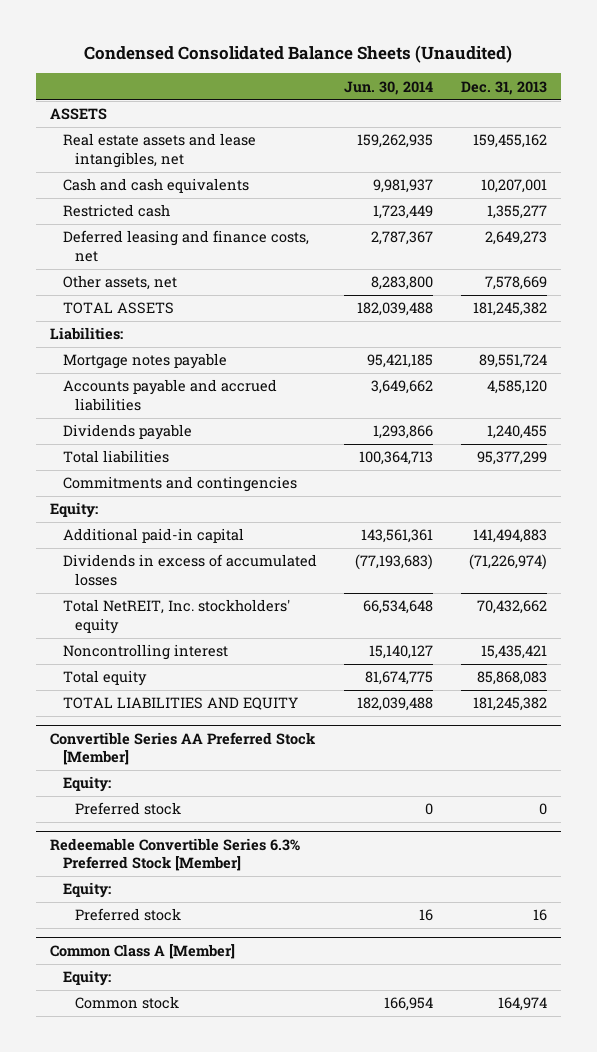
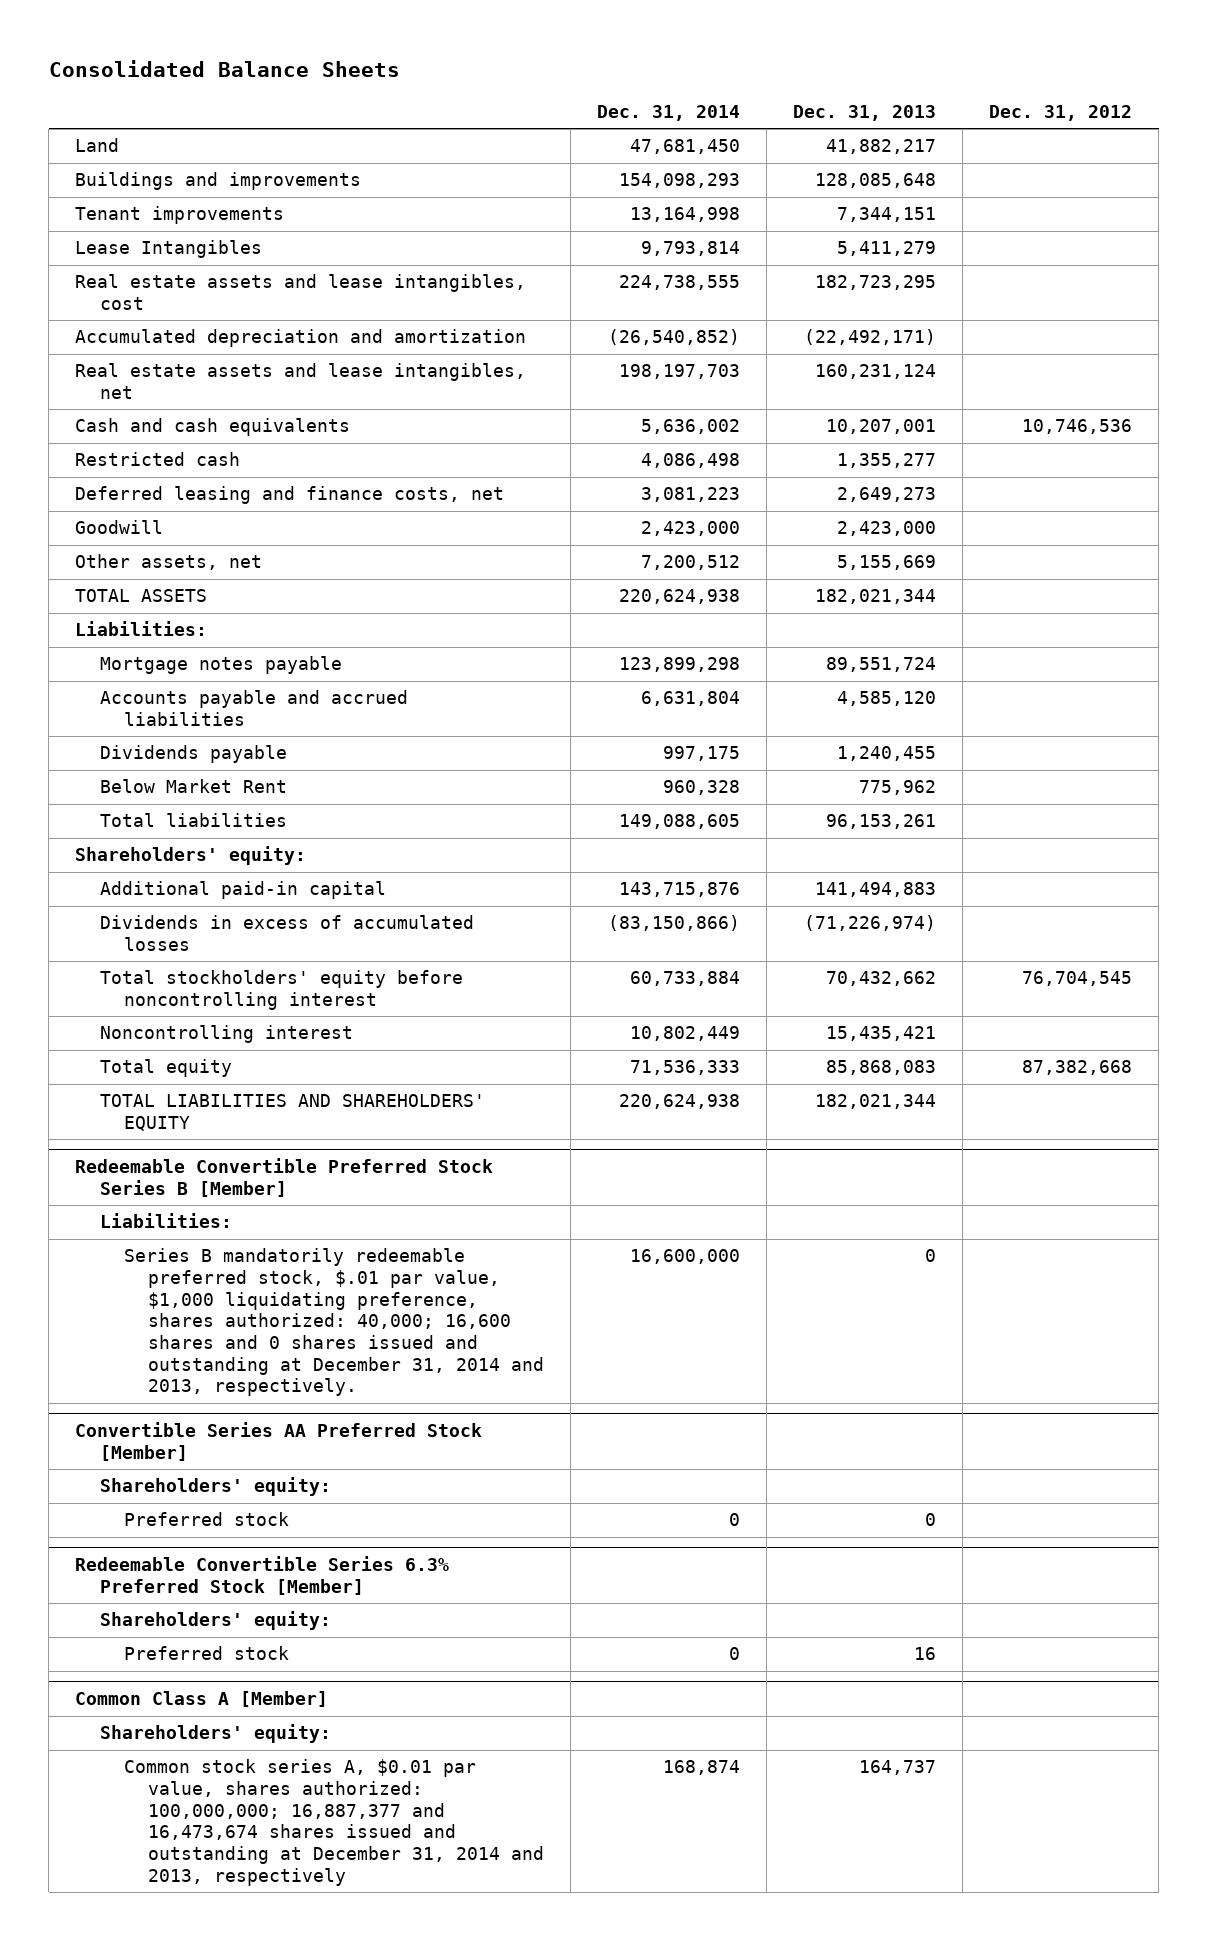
[84,44,513,63] Condensed Consolidated Balance Sheets (Unaudited) -> [48,59,400,77] Consolidated Balance Sheets
[344,80,434,95] Jun. 30, 2014 -> none
none -> [597,104,741,121] Dec. 31, 2014
none -> [989,104,1133,121] Dec. 31, 2012
[50,108,108,121] ASSETS -> none
none -> [75,138,120,153] Land
none -> [75,172,362,191] Buildings and improvements
none -> [75,206,285,225] Tenant improvements
none -> [75,240,263,259] Lease Intangibles
none -> [75,274,527,311] Real estate assets and lease intangibles, cost
none -> [75,329,527,348] Accumulated depreciation and amortization
[472,134,547,149] 159,455,162 -> [815,364,937,380] 160,231,124
none -> [75,520,164,535] Goodwill
[484,276,547,291] 7,578,669 -> [837,555,937,571] 5,155,669
[472,302,547,317] 181,245,382 -> [815,589,937,605] 182,021,344
[62,476,297,493] Commitments and contingencies -> none
none -> [99,779,287,794] Below Market Rent
[476,451,547,466] 95,377,299 -> [826,814,937,830] 96,153,261
[50,502,99,519] Equity: -> [75,846,307,866] Shareholders' equity:
[62,599,290,634] Total NetREIT, Inc. stockholders' equity -> [99,970,463,1011] Total stockholders' equity before noncontrolling interest
[62,697,298,711] TOTAL LIABILITIES AND EQUITY -> [99,1094,485,1132] TOTAL LIABILITIES AND SHAREHOLDERS' EQUITY
[472,697,547,712] 181,245,382 -> [815,1094,937,1110] 182,021,344
none -> [75,1158,494,1197] Redeemable Convertible Preferred Stock Series B [Member]
none -> [99,1213,232,1229] Liabilities:
none -> [123,1248,545,1397] Series B mandatorily redeemable preferred stock, $.01 par value, $1,000 liquidating preference, shares authorized: 40,000; 16,600 shares and 0 shares issued and outstanding at December 31, 2014 and 2013, respectively.
[62,776,111,793] Equity: -> [99,1477,331,1497] Shareholders' equity:
[62,882,111,899] Equity: -> [99,1611,331,1631] Shareholders' equity:
[75,996,180,1010] Common stock -> none
[62,970,111,987] Equity: -> [99,1724,331,1744] Shareholders' equity:
none -> [123,1759,545,1886] Common stock series A, $0.01 par value, shares authorized: 100,000,000; 16,887,377 and 16,473,674 shares issued and outstanding at December 31, 2014 and 2013, respectively

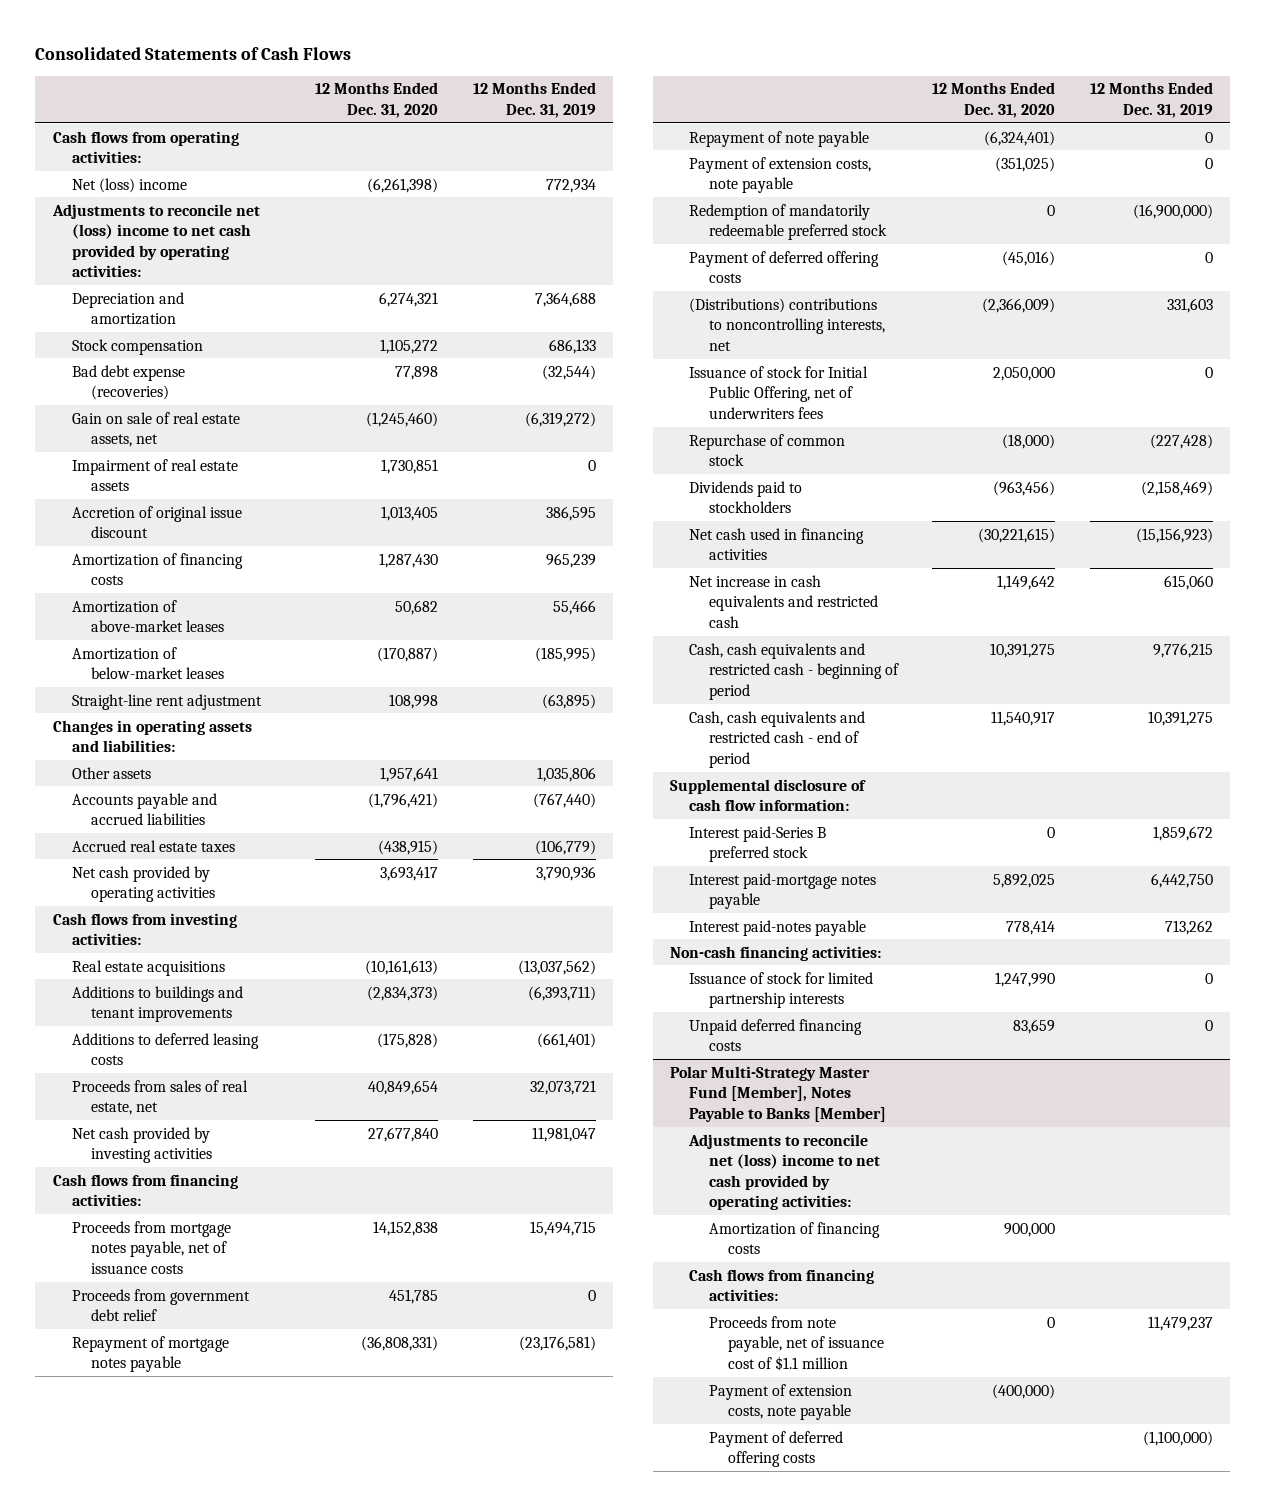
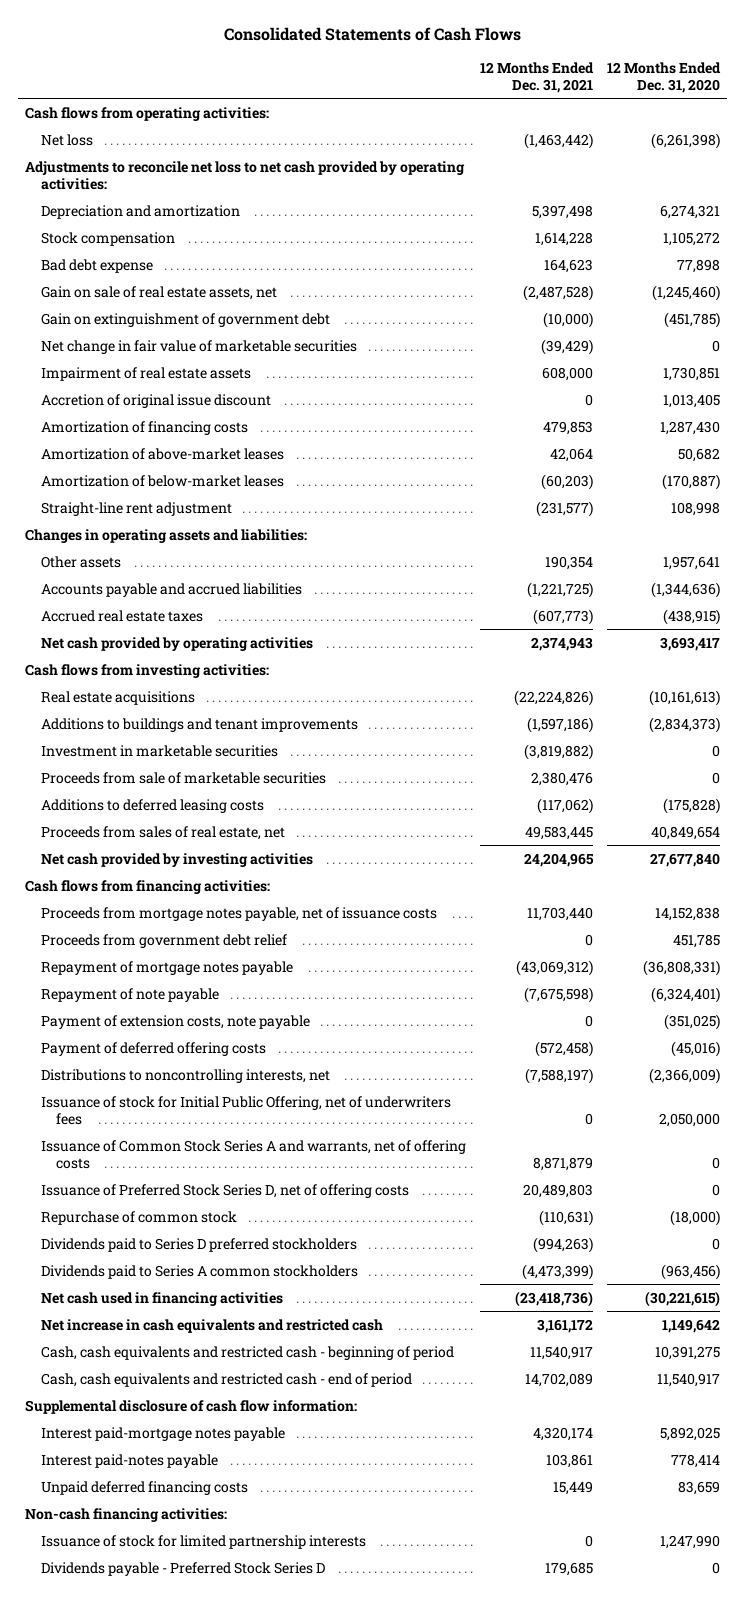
[472,82,596,119] 12 Months Ended Dec. 31, 2019 -> none
none -> [479,61,594,93] 12 Months Ended Dec. 31, 2021
[72,177,188,193] Net (loss) income -> [40,133,93,146] Net loss
[51,203,260,278] Adjustments to reconcile net (loss) income to net cash provided by operating activities: -> [25,160,466,190] Adjustments to reconcile net loss to net cash provided by operating activities:
[72,364,186,401] Bad debt expense (recoveries) -> [40,258,153,273] Bad debt expense
none -> [40,312,330,327] Gain on extinguishment of government debt
none -> [40,339,357,354] Net change in fair value of marketable securities
[368,792,439,808] (1,796,421) -> [650,581,720,598] (1,344,636)
none -> [40,744,278,757] Investment in marketable securities
none -> [40,771,326,784] Proceeds from sale of marketable securities
[689,203,887,241] Redemption of mandatorily redeemable preferred stock -> none
[689,297,885,351] (Distributions) contributions to noncontrolling interests, net -> [40,1068,330,1083] Distributions to noncontrolling interests, net
none -> [40,1139,466,1169] Issuance of Common Stock Series A and warrants, net of offering costs
none -> [40,1183,409,1198] Issuance of Preferred Stock Series D, net of offering costs
none -> [40,1237,357,1252] Dividends paid to Series D preferred stockholders
[689,480,803,514] Dividends paid to stockholders -> [40,1264,358,1279] Dividends paid to Series A common stockholders
[689,825,827,863] Interest paid-Series B preferred stock -> none
[689,1018,863,1052] Unpaid deferred financing costs -> [40,1480,248,1495] Unpaid deferred financing costs
[670,1065,887,1122] Polar Multi-Strategy Master Fund [Member], Notes Payable to Banks [Member] -> none
[688,1133,880,1211] Adjustments to reconcile net (loss) income to net cash provided by operating activities: -> none
[708,1221,880,1255] Amortization of financing costs -> none
[689,1268,875,1302] Cash flows from financing activities: -> none
[708,1315,885,1371] Proceeds from note payable, net of issuance cost of $1.1 million -> none
[708,1383,852,1421] Payment of extension costs, note payable -> none
[708,1430,843,1468] Payment of deferred offering costs -> none
none -> [40,1561,325,1576] Dividends payable - Preferred Stock Series D

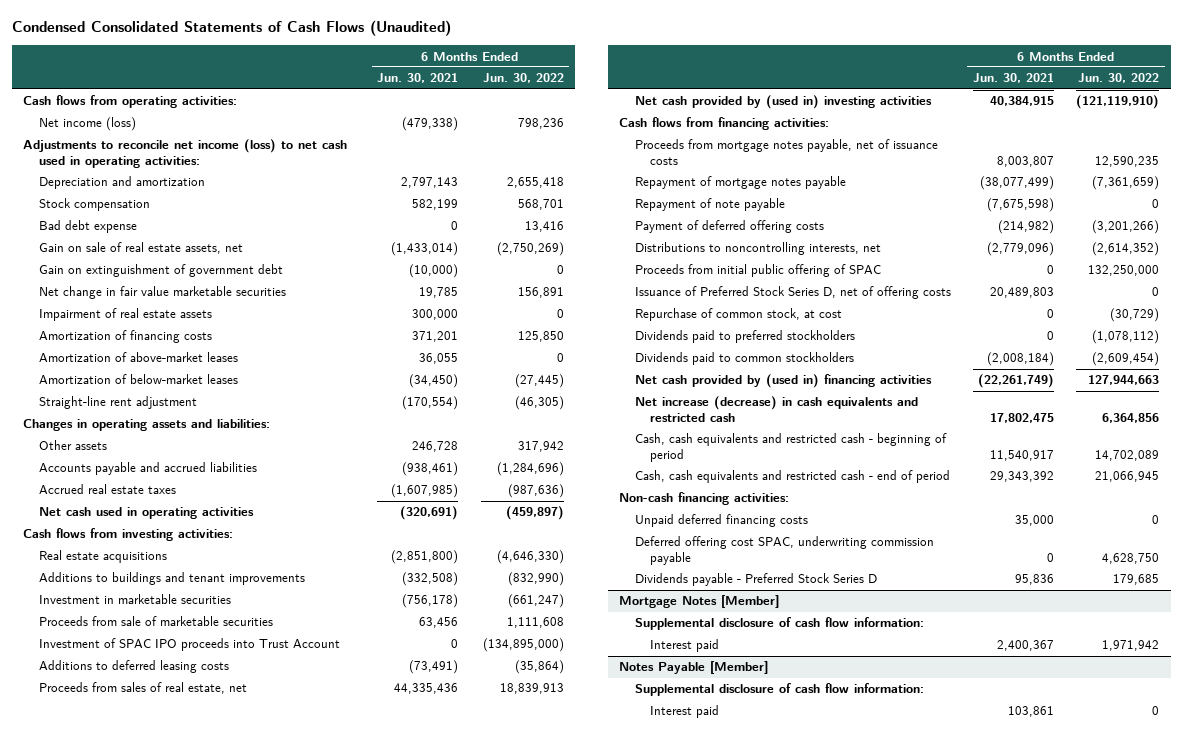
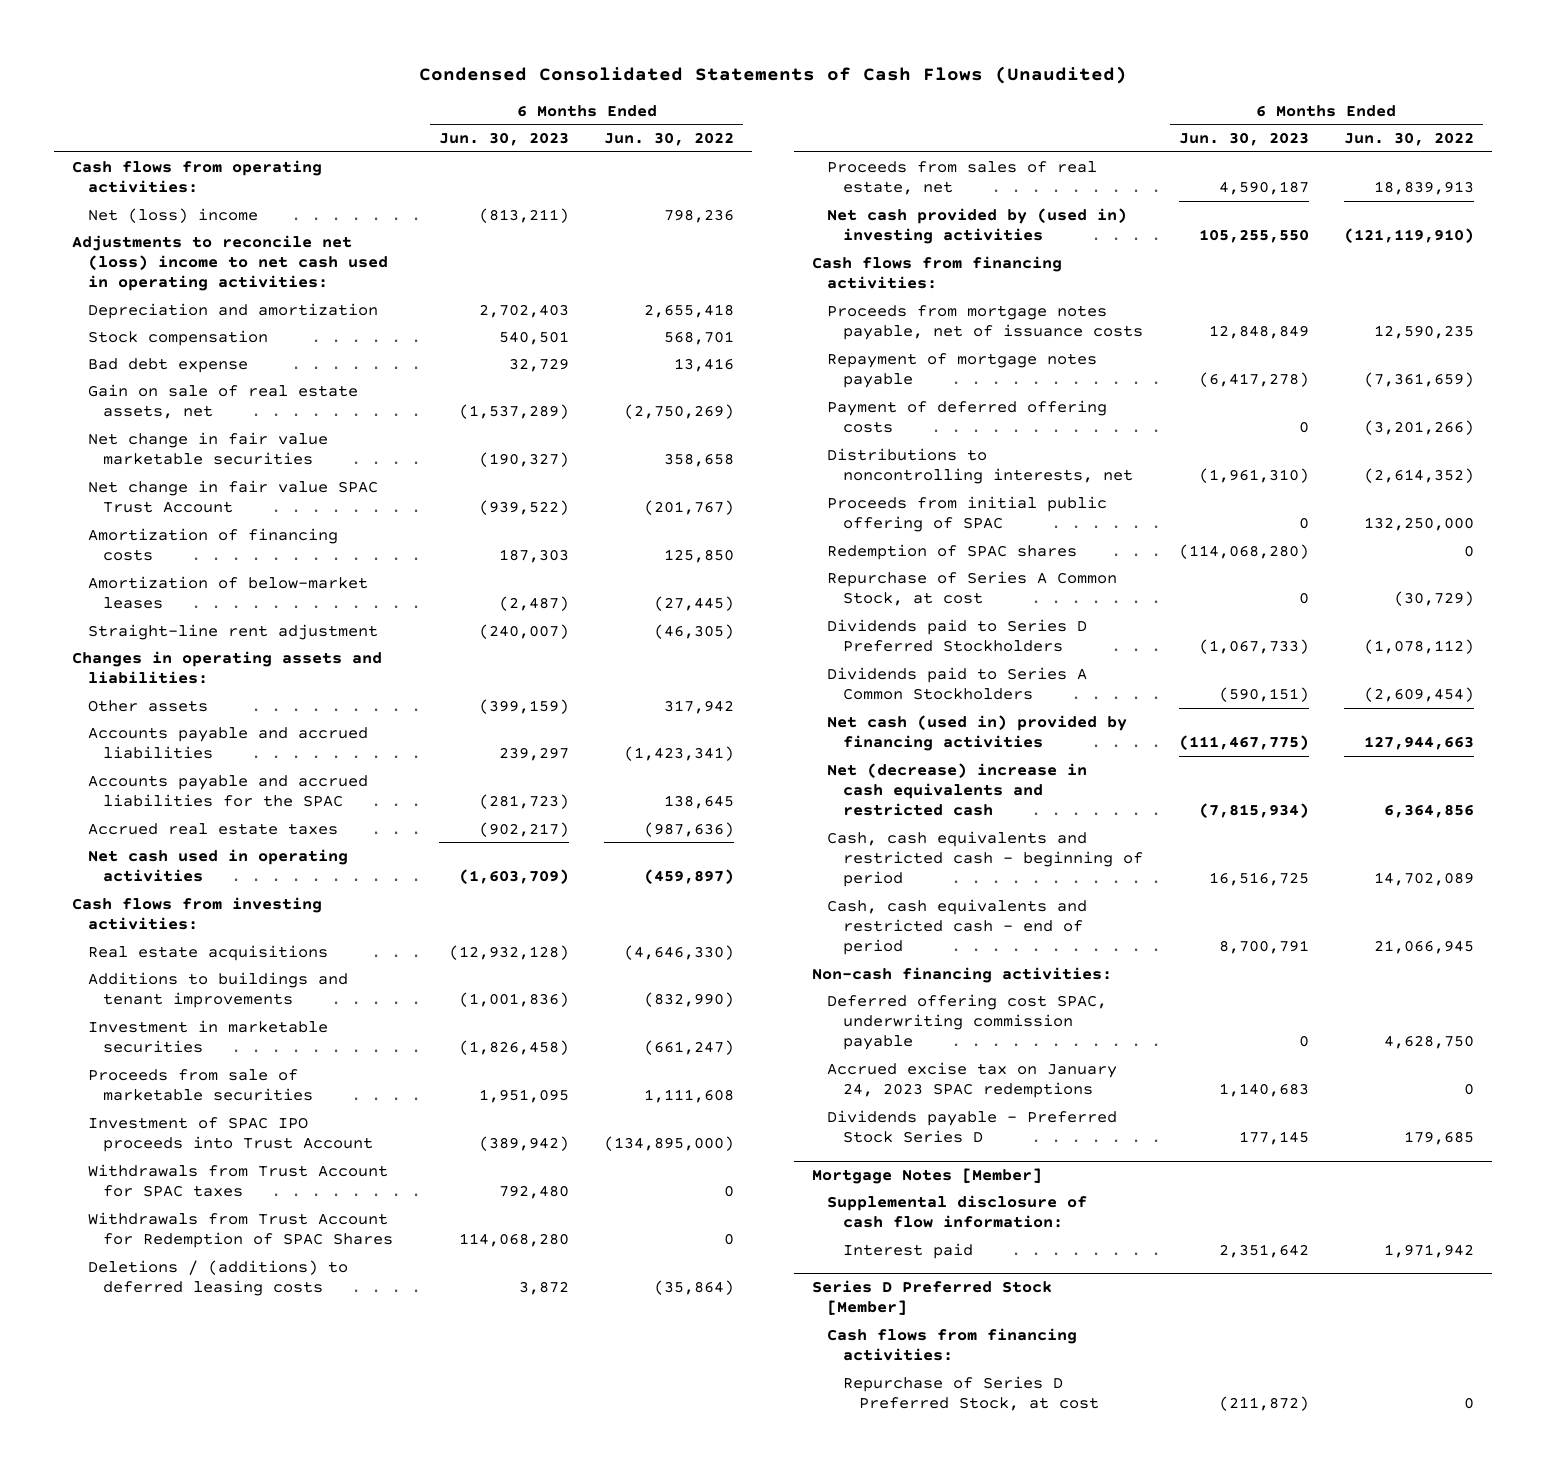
[377,73,459,84] Jun. 30, 2021 -> none
none -> [438,131,569,146] Jun. 30, 2023
[38,117,136,132] Net income (loss) -> [87,207,258,223] Net (loss) income
[23,139,348,168] Adjustments to reconcile net income (loss) to net cash used in operating activities: -> [71,234,388,292] Adjustments to reconcile net (loss) income to net cash used in operating activities:
[38,264,283,278] Gain on extinguishment of government debt -> none
[38,308,212,322] Impairment of real estate assets -> none
[517,287,564,299] 156,891 -> [664,452,735,467] 358,658
none -> [87,479,378,513] Net change in fair value SPAC Trust Account
[38,352,238,363] Amortization of above-market leases -> none
[496,462,564,477] (1,284,696) -> [624,745,735,761] (1,423,341)
none -> [87,774,368,807] Accounts payable and accrued liabilities for the SPAC
none -> [87,1163,388,1197] Withdrawals from Trust Account for SPAC taxes
none -> [87,1211,394,1248] Withdrawals from Trust Account for Redemption of SPAC Shares
[38,660,229,674] Additions to deferred leasing costs -> [87,1259,348,1296] Deletions / (additions) to deferred leasing costs
[634,198,785,212] Repayment of note payable -> none
[634,286,951,300] Issuance of Preferred Stock Series D, net of offering costs -> none
none -> [827,543,1078,560] Redemption of SPAC shares
[634,308,842,322] Repurchase of common stock, at cost -> [827,570,1118,606] Repurchase of Series A Common Stock, at cost
[634,330,855,344] Dividends paid to preferred stockholders -> [827,618,1088,652] Dividends paid to Series D Preferred Stockholders
[634,352,854,366] Dividends paid to common stockholders -> [827,666,1088,700] Dividends paid to Series A Common Stockholders
[634,374,932,389] Net cash provided by (used in) financing activities -> [827,714,1128,751] Net cash (used in) provided by financing activities
[634,396,918,422] Net increase (decrease) in cash equivalents and restricted cash -> [827,762,1088,817] Net (decrease) increase in cash equivalents and restricted cash
[634,514,808,528] Unpaid deferred financing costs -> none
none -> [827,1061,1118,1098] Accrued excise tax on January 24, 2023 SPAC redemptions
[618,661,768,675] Notes Payable [Member] -> none
[634,683,924,697] Supplemental disclosure of cash flow information: -> none
[650,705,720,719] Interest paid -> none
none -> [811,1279,1052,1316] Series D Preferred Stock [Member]
none -> [827,1327,1078,1361] Cash flows from financing activities:
none -> [843,1375,1100,1411] Repurchase of Series D Preferred Stock, at cost

